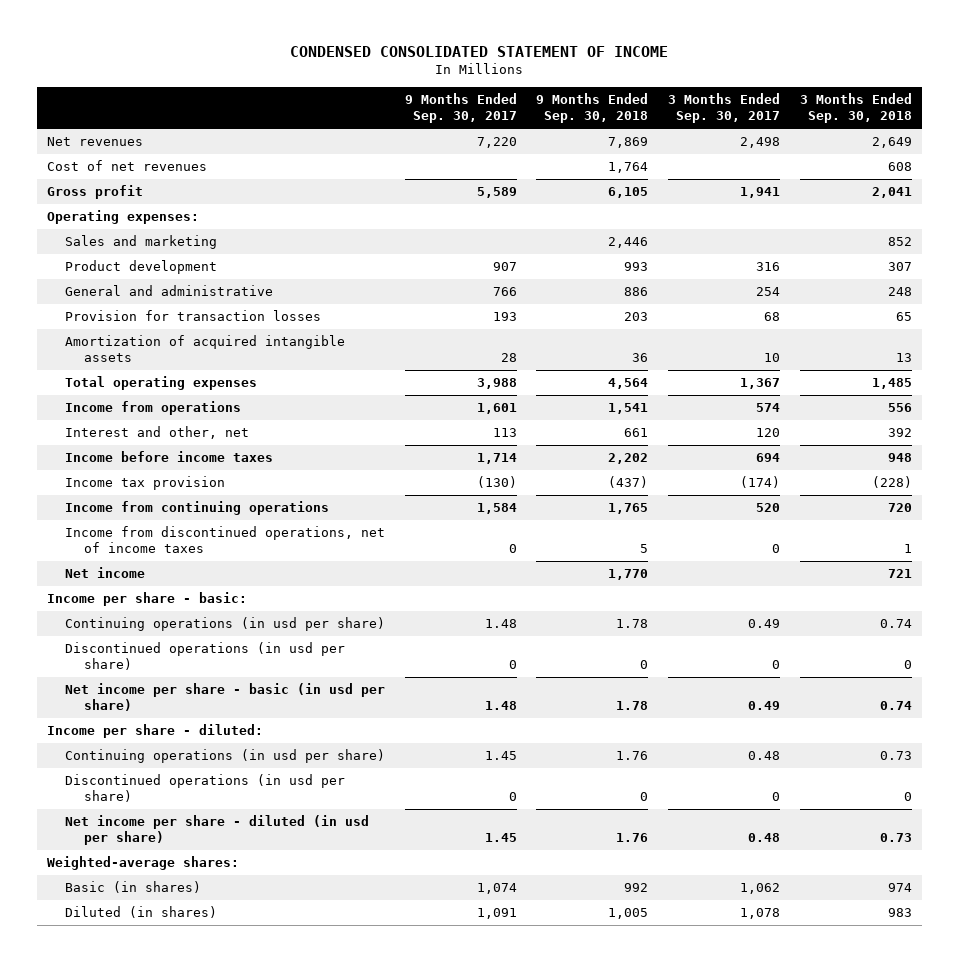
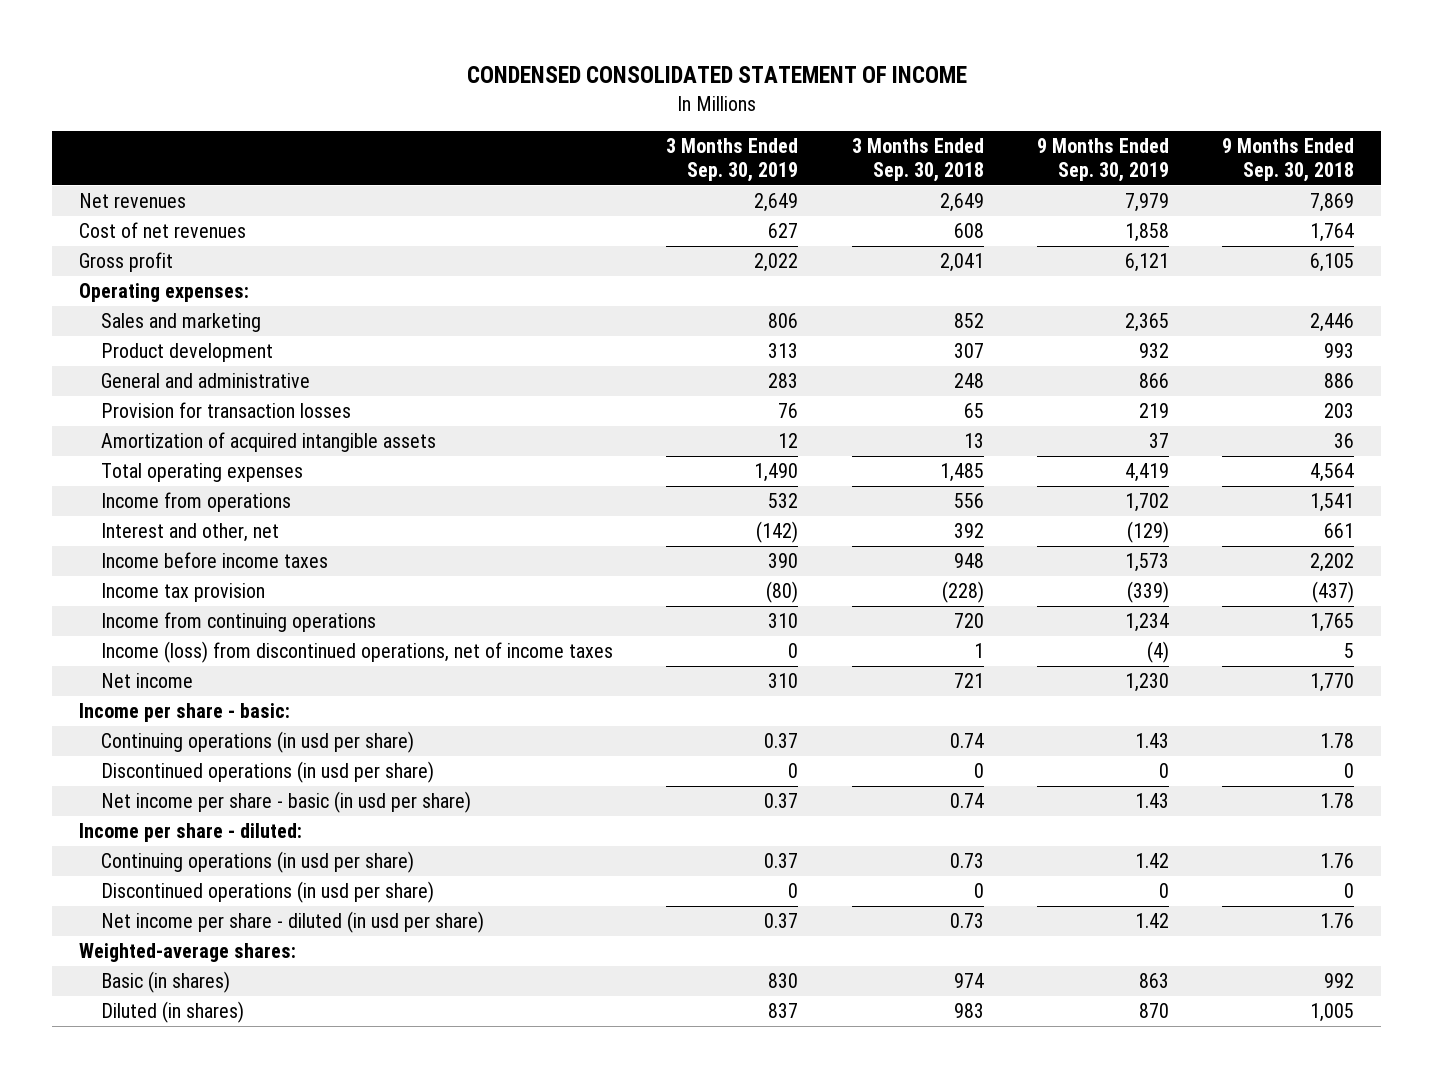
[404,93,517,124] 9 Months Ended Sep. 30, 2017 -> none
[668,93,781,124] 3 Months Ended Sep. 30, 2017 -> none
none -> [666,137,799,183] 3 Months Ended Sep. 30, 2019
none -> [1037,137,1170,183] 9 Months Ended Sep. 30, 2019
[65,526,386,554] Income from discontinued operations, net of income taxes -> [101,641,614,664] Income (loss) from discontinued operations, net of income taxes

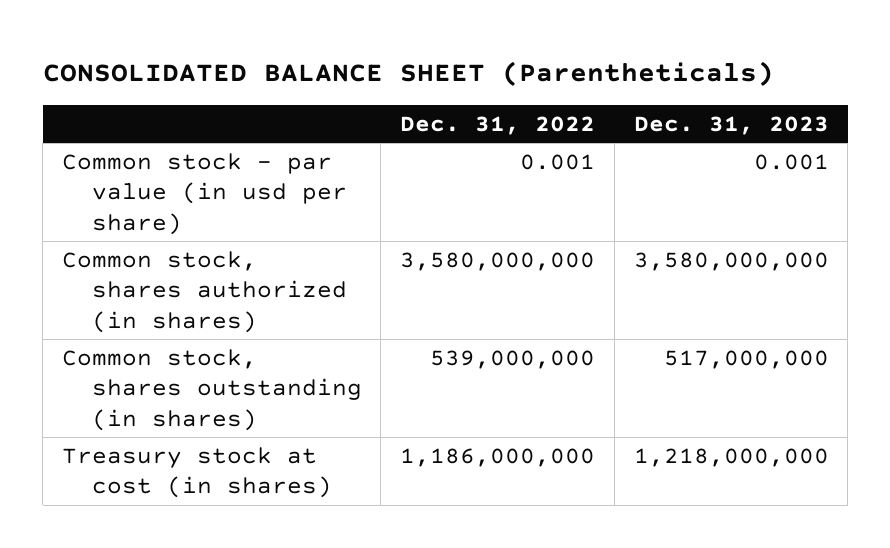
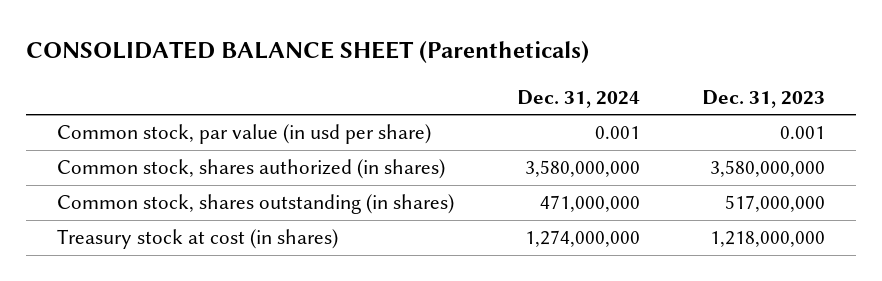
[400,115,596,135] Dec. 31, 2022 -> none
none -> [516,89,640,108] Dec. 31, 2024
[61,152,347,236] Common stock - par value (in usd per share) -> [57,124,432,145] Common stock, par value (in usd per share)

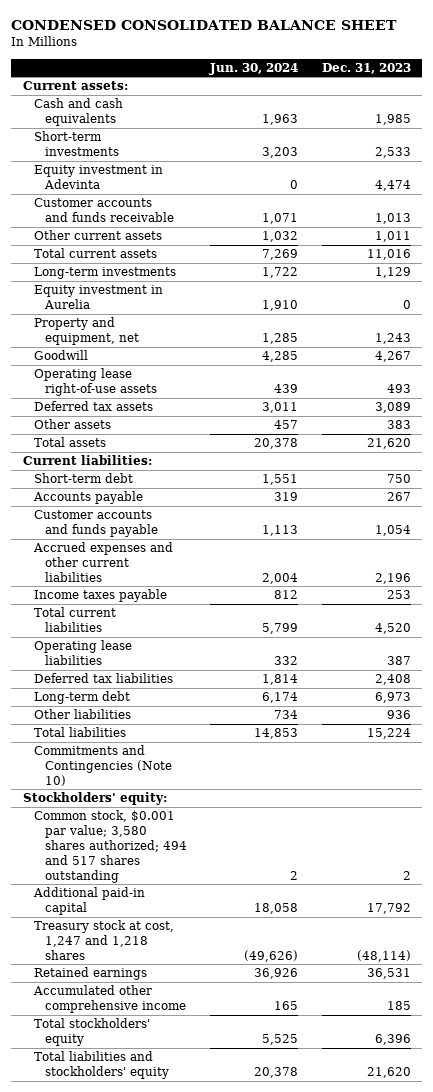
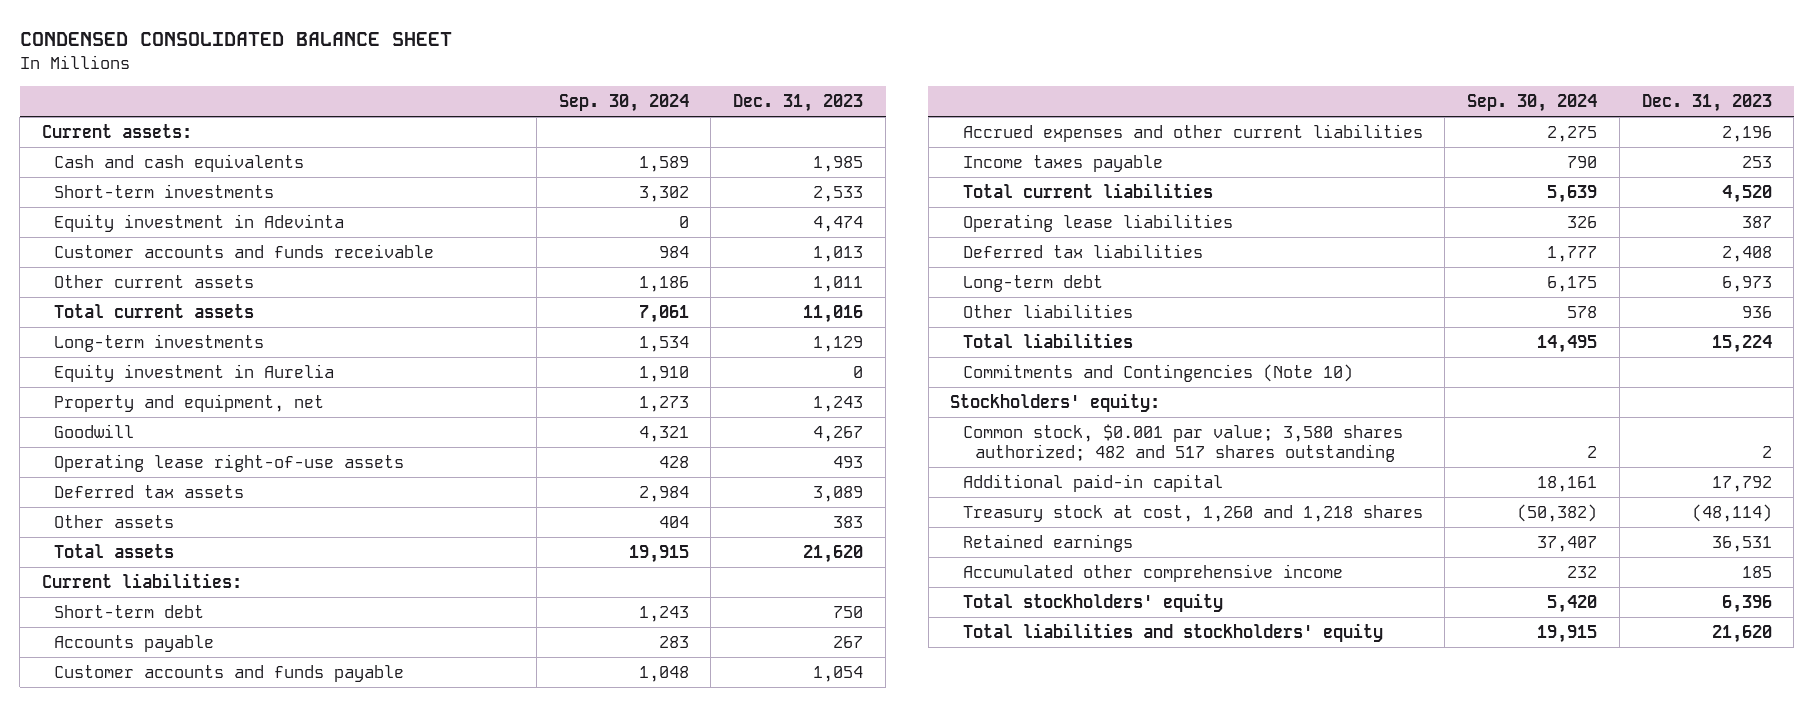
[209,62,299,75] Jun. 30, 2024 -> none
none -> [558,94,689,113] Sep. 30, 2024
[34,810,188,883] Common stock, $0.001 par value; 3,580 shares authorized; 494 and 517 shares outstanding -> [962,424,1403,462] Common stock, $0.001 par value; 3,580 shares authorized; 482 and 517 shares outstanding
[34,920,175,960] Treasury stock at cost, 1,247 and 1,218 shares -> [962,505,1423,523] Treasury stock at cost, 1,260 and 1,218 shares

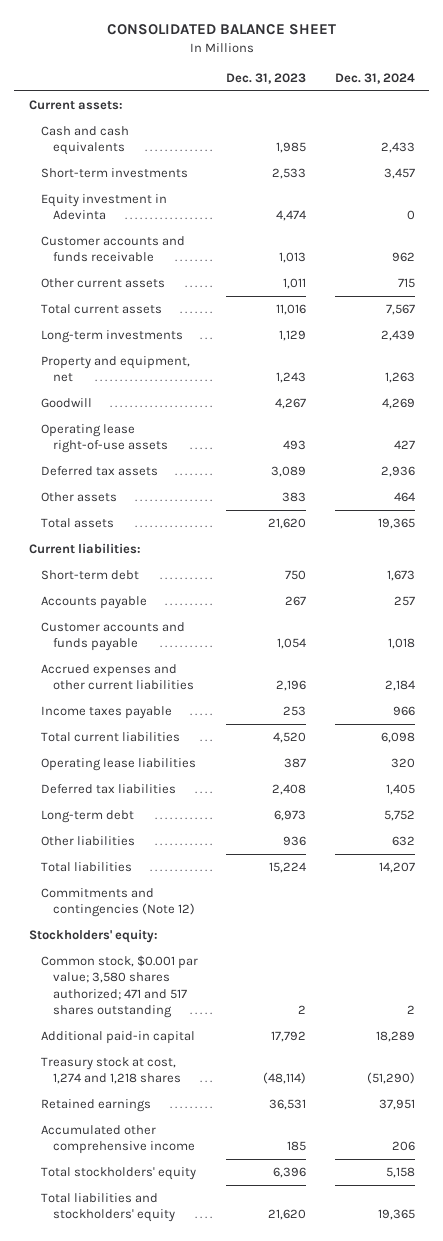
[19,32,452,47] CONDENSED CONSOLIDATED BALANCE SHEET -> [106,24,336,36] CONSOLIDATED BALANCE SHEET
[558,94,689,113] Sep. 30, 2024 -> none
none -> [334,72,415,84] Dec. 31, 2024
[54,364,335,383] Equity investment in Aurelia -> none
[962,364,1353,383] Commitments and Contingencies (Note 10) -> [40,887,195,918] Commitments and contingencies (Note 12)
[962,424,1403,462] Common stock, $0.001 par value; 3,580 shares authorized; 482 and 517 shares outstanding -> [40,954,198,1019] Common stock, $0.001 par value; 3,580 shares authorized; 471 and 517 shares outstanding
[962,505,1423,523] Treasury stock at cost, 1,260 and 1,218 shares -> [40,1056,181,1085] Treasury stock at cost, 1,274 and 1,218 shares

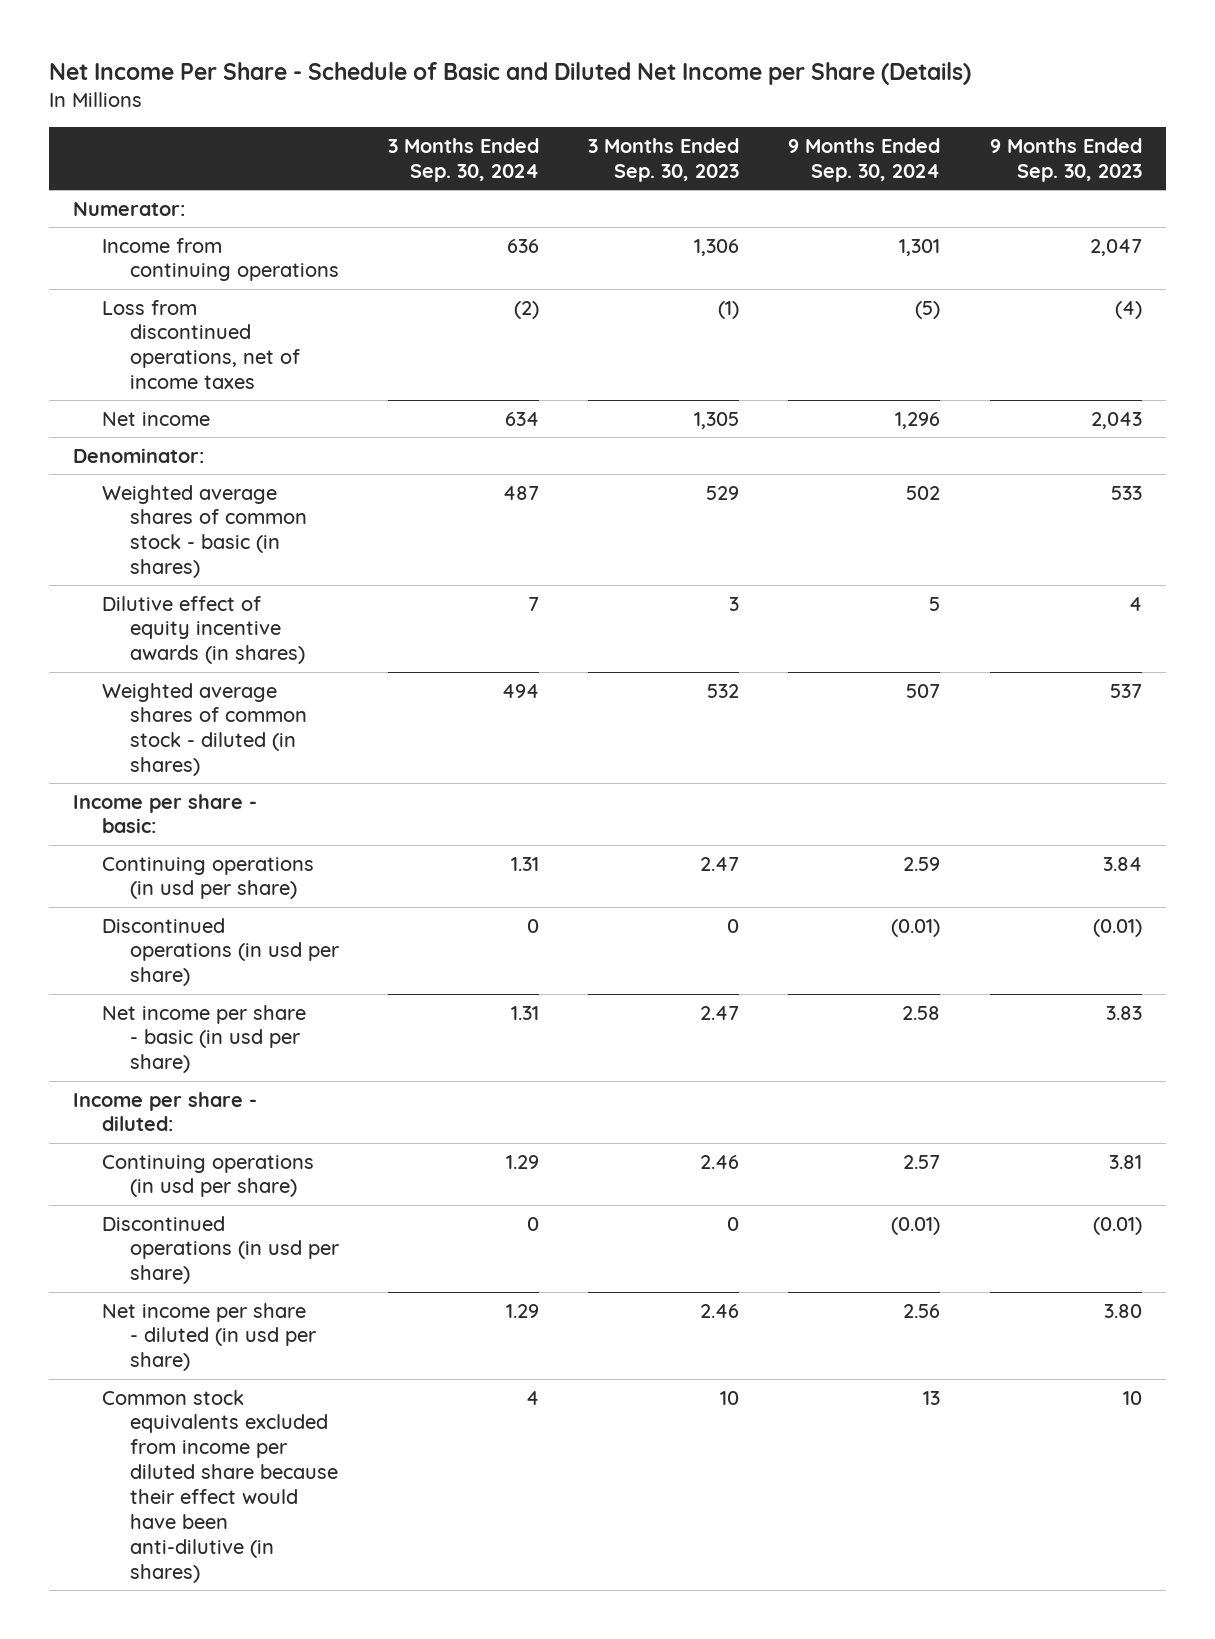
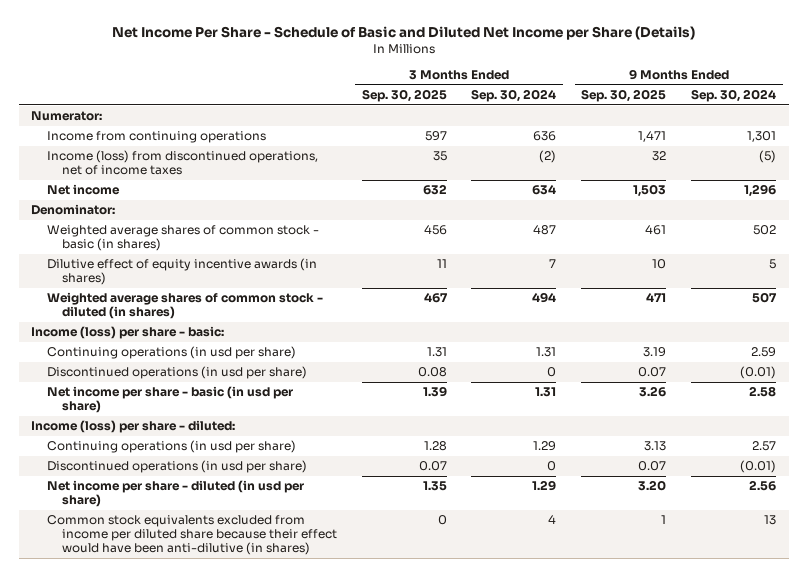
[588,137,740,182] 3 Months Ended Sep. 30, 2023 -> none
[989,137,1142,182] 9 Months Ended Sep. 30, 2023 -> none
none -> [361,89,447,103] Sep. 30, 2025
none -> [581,89,667,103] Sep. 30, 2025
[101,299,300,390] Loss from discontinued operations, net of income taxes -> [46,150,318,176] Income (loss) from discontinued operations, net of income taxes
[73,793,258,834] Income per share - basic: -> [31,326,225,340] Income (loss) per share - basic:
[73,1091,258,1132] Income per share - diluted: -> [31,420,236,434] Income (loss) per share - diluted:

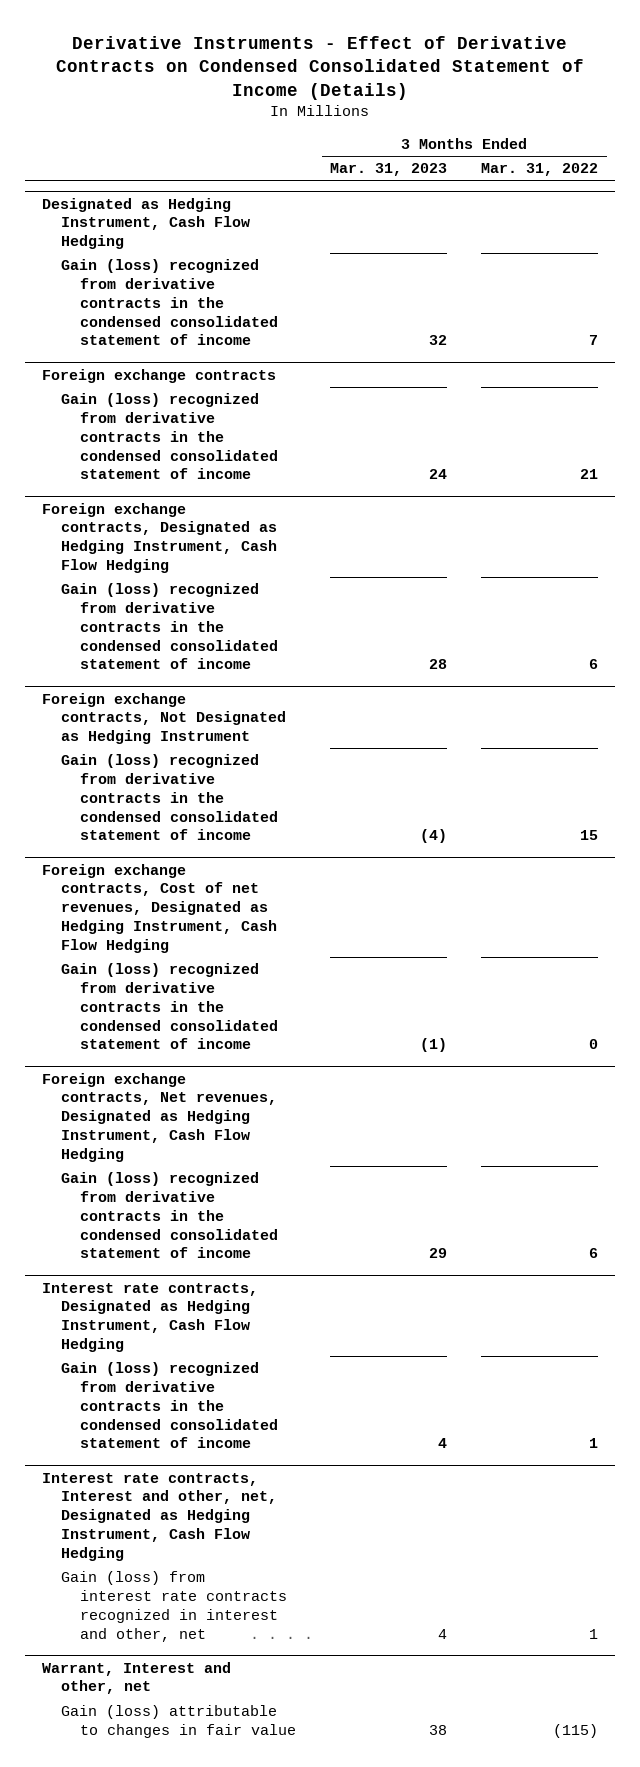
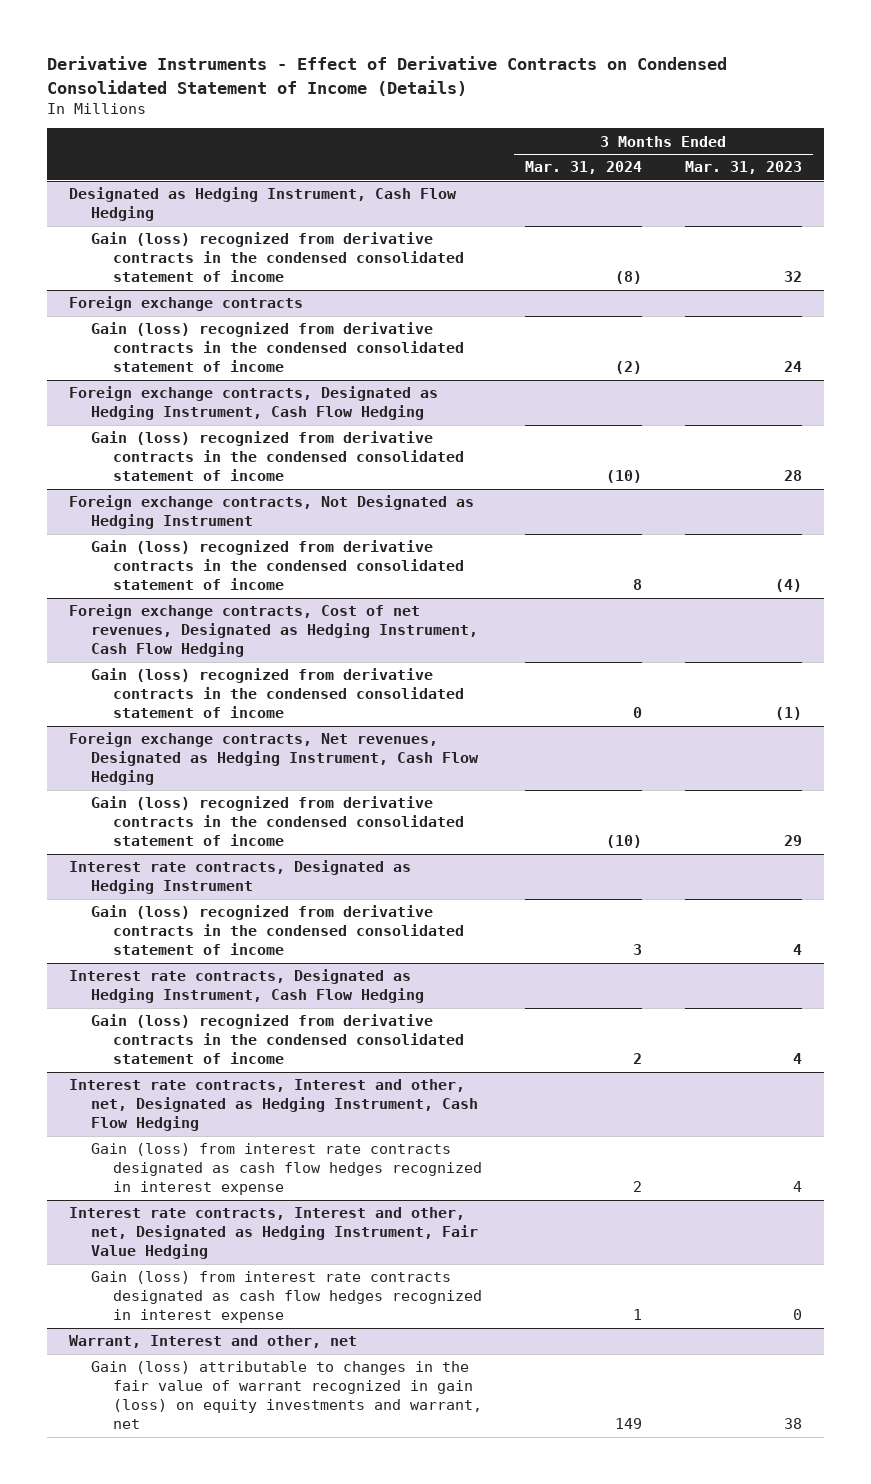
[481,163,599,177] Mar. 31, 2022 -> none
none -> [524,161,642,175] Mar. 31, 2024
none -> [68,860,411,895] Interest rate contracts, Designated as Hedging Instrument
none -> [90,905,464,956] Gain (loss) recognized from derivative contracts in the condensed consolidated statement of income
[61,1571,288,1642] Gain (loss) from interest rate contracts recognized in interest and other, net -> [90,1143,482,1196] Gain (loss) from interest rate contracts designated as cash flow hedges recognized in interest expense
none -> [68,1207,478,1260] Interest rate contracts, Interest and other, net, Designated as Hedging Instrument, Fair Value Hedging
none -> [90,1271,482,1324] Gain (loss) from interest rate contracts designated as cash flow hedges recognized in interest expense
[61,1705,297,1739] Gain (loss) attributable to changes in fair value -> [90,1361,482,1430] Gain (loss) attributable to changes in the fair value of warrant recognized in gain (loss) on equity investments and warrant, net

